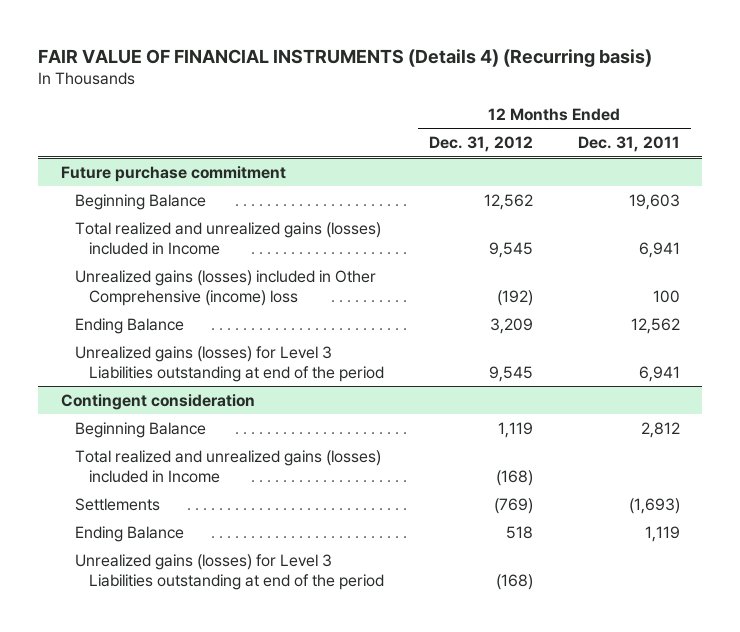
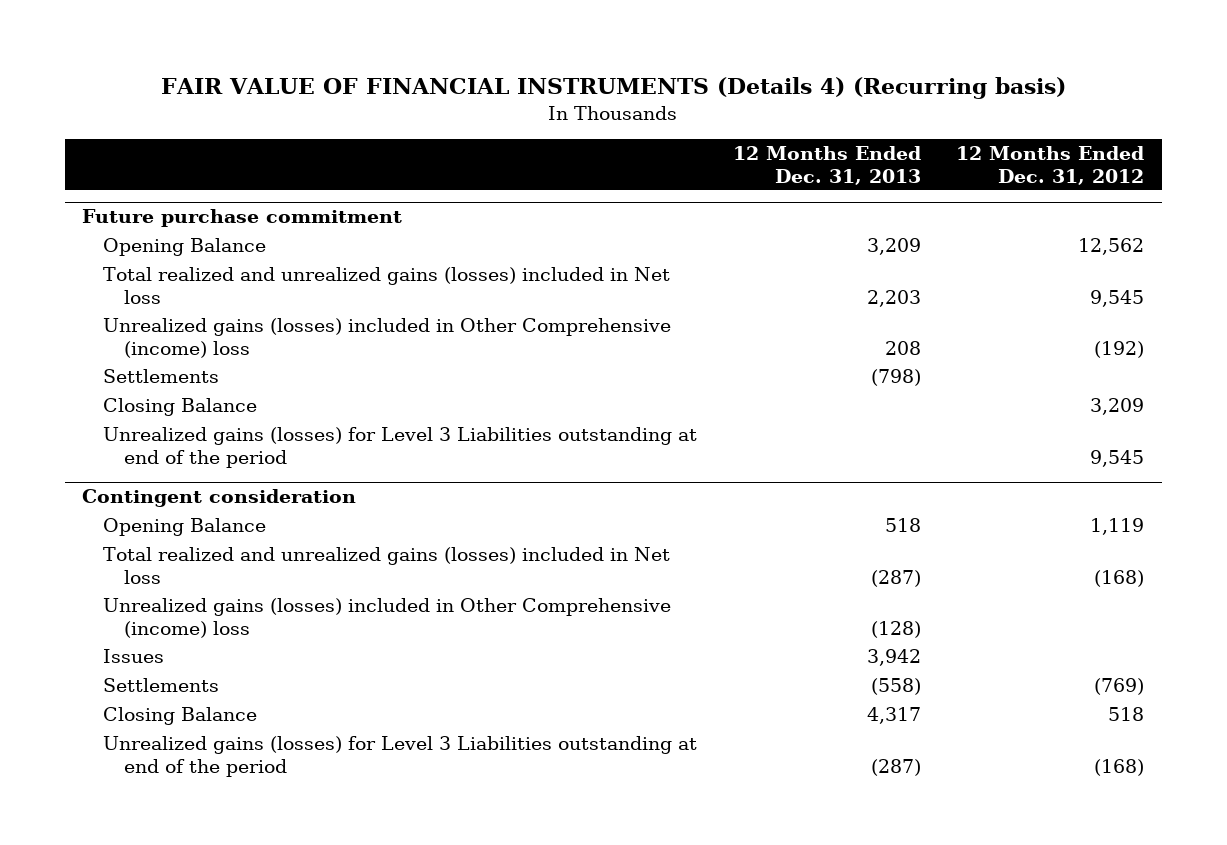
[577,136,680,153] Dec. 31, 2011 -> none
none -> [732,146,921,185] 12 Months Ended Dec. 31, 2013
[74,193,206,210] Beginning Balance -> [103,238,267,257] Opening Balance
[74,221,381,255] Total realized and unrealized gains (losses) included in Income -> [103,267,671,304] Total realized and unrealized gains (losses) included in Net loss
none -> [103,369,220,384] Settlements
[74,317,184,334] Ending Balance -> [103,398,258,417] Closing Balance
[74,421,206,438] Beginning Balance -> [103,518,267,537] Opening Balance
[74,449,381,483] Total realized and unrealized gains (losses) included in Income -> [103,547,671,584] Total realized and unrealized gains (losses) included in Net loss
none -> [103,598,672,638] Unrealized gains (losses) included in Other Comprehensive (income) loss
none -> [103,649,165,664] Issues
[74,525,184,542] Ending Balance -> [103,707,258,726] Closing Balance

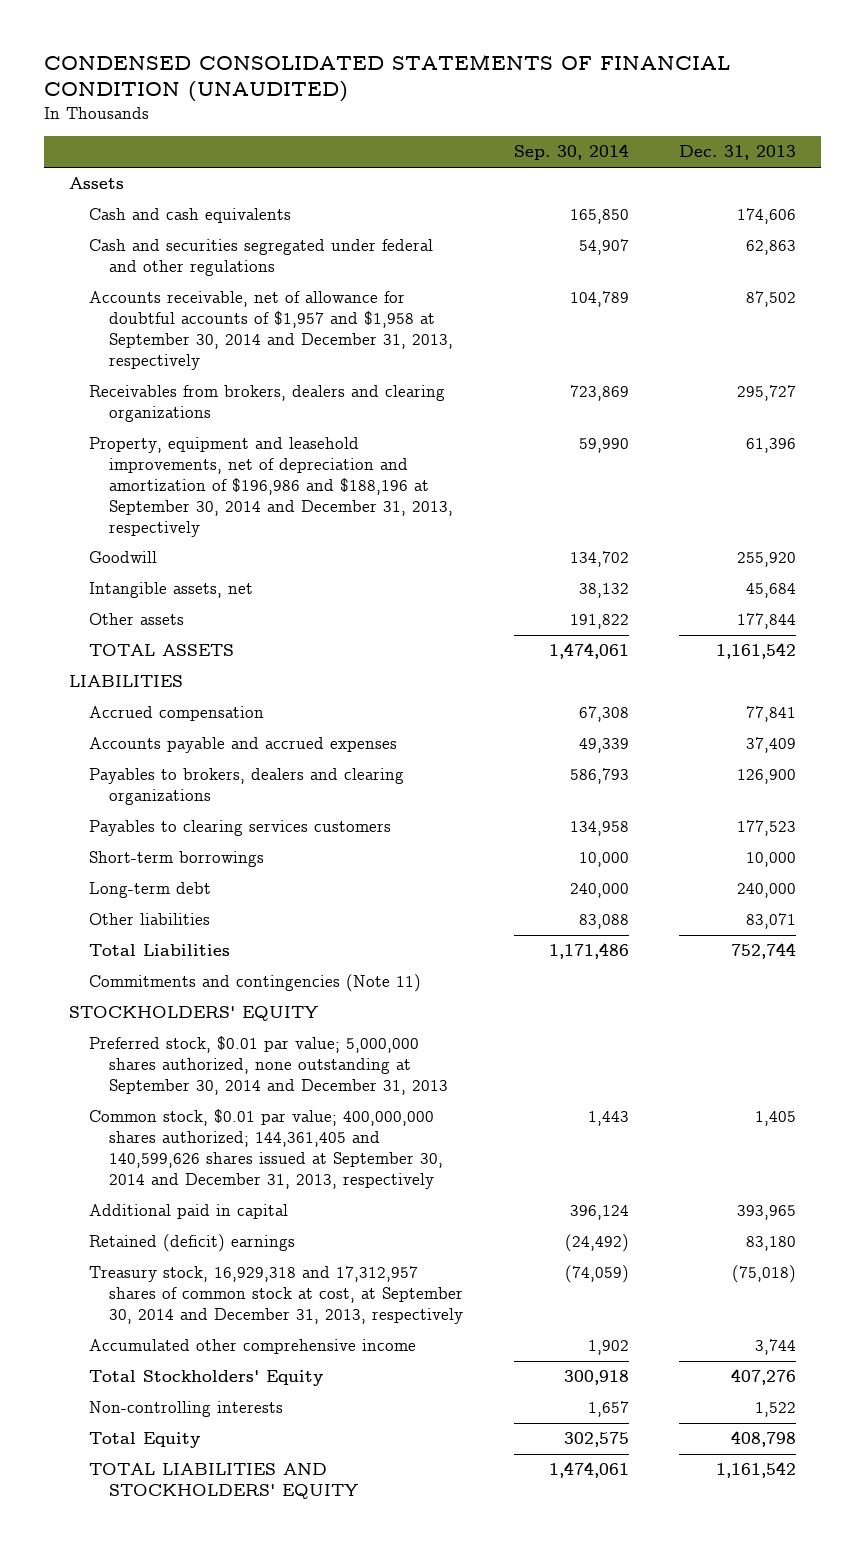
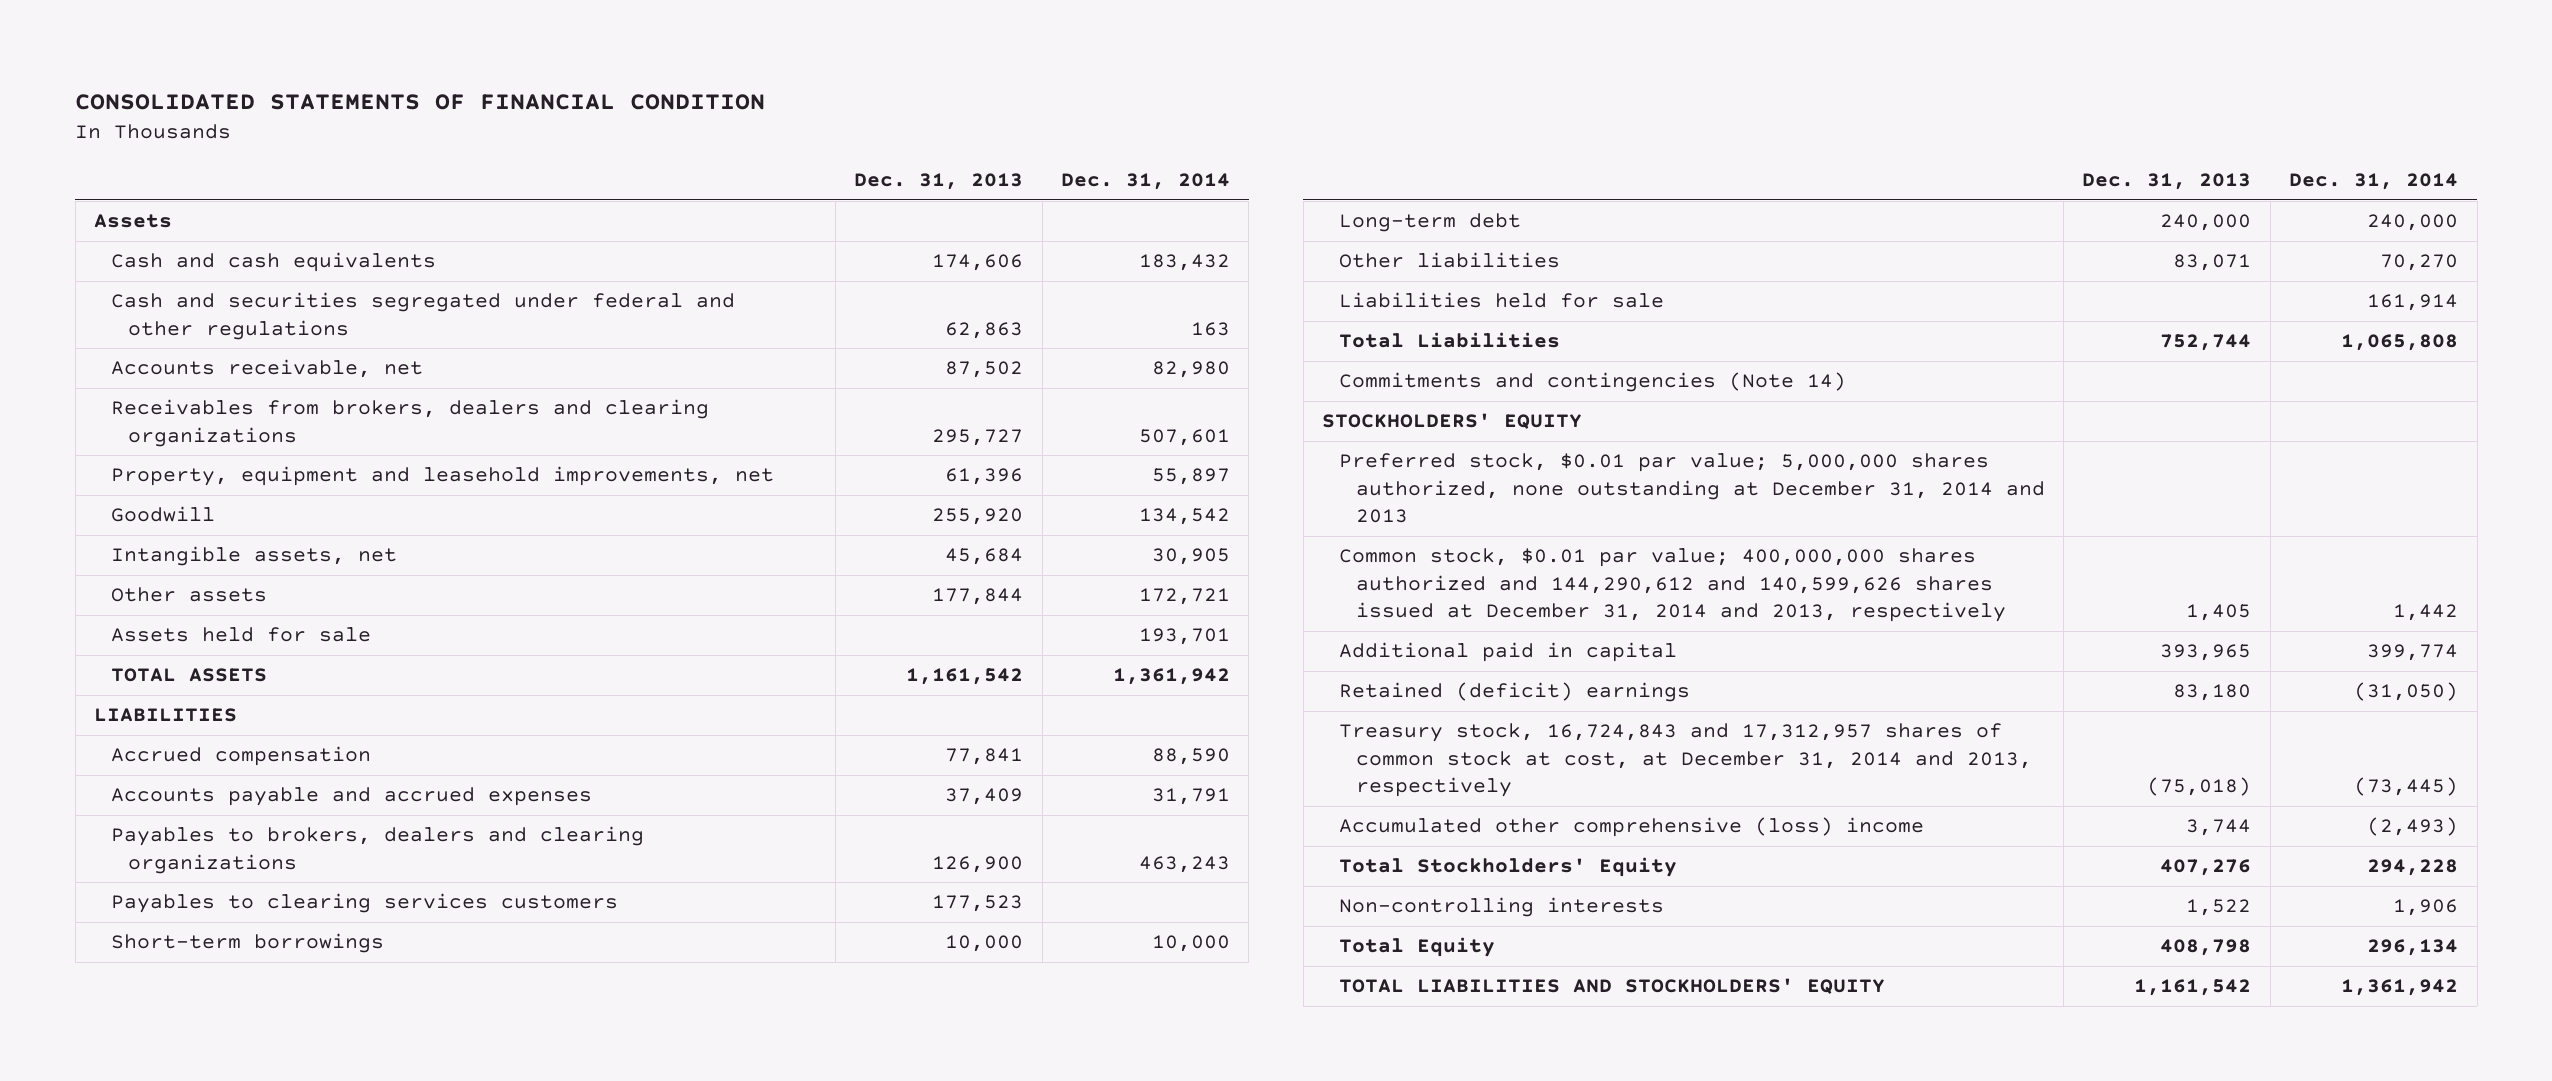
[44,54,731,103] CONDENSED CONSOLIDATED STATEMENTS OF FINANCIAL CONDITION (UNAUDITED) -> [75,93,766,110] CONSOLIDATED STATEMENTS OF FINANCIAL CONDITION
[513,144,629,161] Sep. 30, 2014 -> none
none -> [1061,173,1231,191] Dec. 31, 2014
[89,291,454,370] Accounts receivable, net of allowance for doubtful accounts of $1,957 and $1,958 at September 30, 2014 and December 31, 2013, respectively -> [110,359,423,379] Accounts receivable, net
[89,437,454,537] Property, equipment and leasehold improvements, net of depreciation and amortization of $196,986 and $188,196 at September 30, 2014 and December 31, 2013, respectively -> [110,466,774,487] Property, equipment and leasehold improvements, net
none -> [110,627,371,643] Assets held for sale
none -> [1338,292,1664,309] Liabilities held for sale
[89,974,422,993] Commitments and contingencies (Note 11) -> [1338,372,1846,393] Commitments and contingencies (Note 14)
[89,1036,449,1096] Preferred stock, $0.01 par value; 5,000,000 shares authorized, none outstanding at September 30, 2014 and December 31, 2013 -> [1338,453,2045,524] Preferred stock, $0.01 par value; 5,000,000 shares authorized, none outstanding at December 31, 2014 and 2013
[89,1109,444,1189] Common stock, $0.01 par value; 400,000,000 shares authorized; 144,361,405 and 140,599,626 shares issued at September 30, 2014 and December 31, 2013, respectively -> [1338,548,2006,623] Common stock, $0.01 par value; 400,000,000 shares authorized and 144,290,612 and 140,599,626 shares issued at December 31, 2014 and 2013, respectively
[89,1266,464,1325] Treasury stock, 16,929,318 and 17,312,957 shares of common stock at cost, at September 30, 2014 and December 31, 2013, respectively -> [1338,723,2032,798] Treasury stock, 16,724,843 and 17,312,957 shares of common stock at cost, at December 31, 2014 and 2013, respectively
[89,1339,417,1355] Accumulated other comprehensive income -> [1338,817,1924,838] Accumulated other comprehensive (loss) income

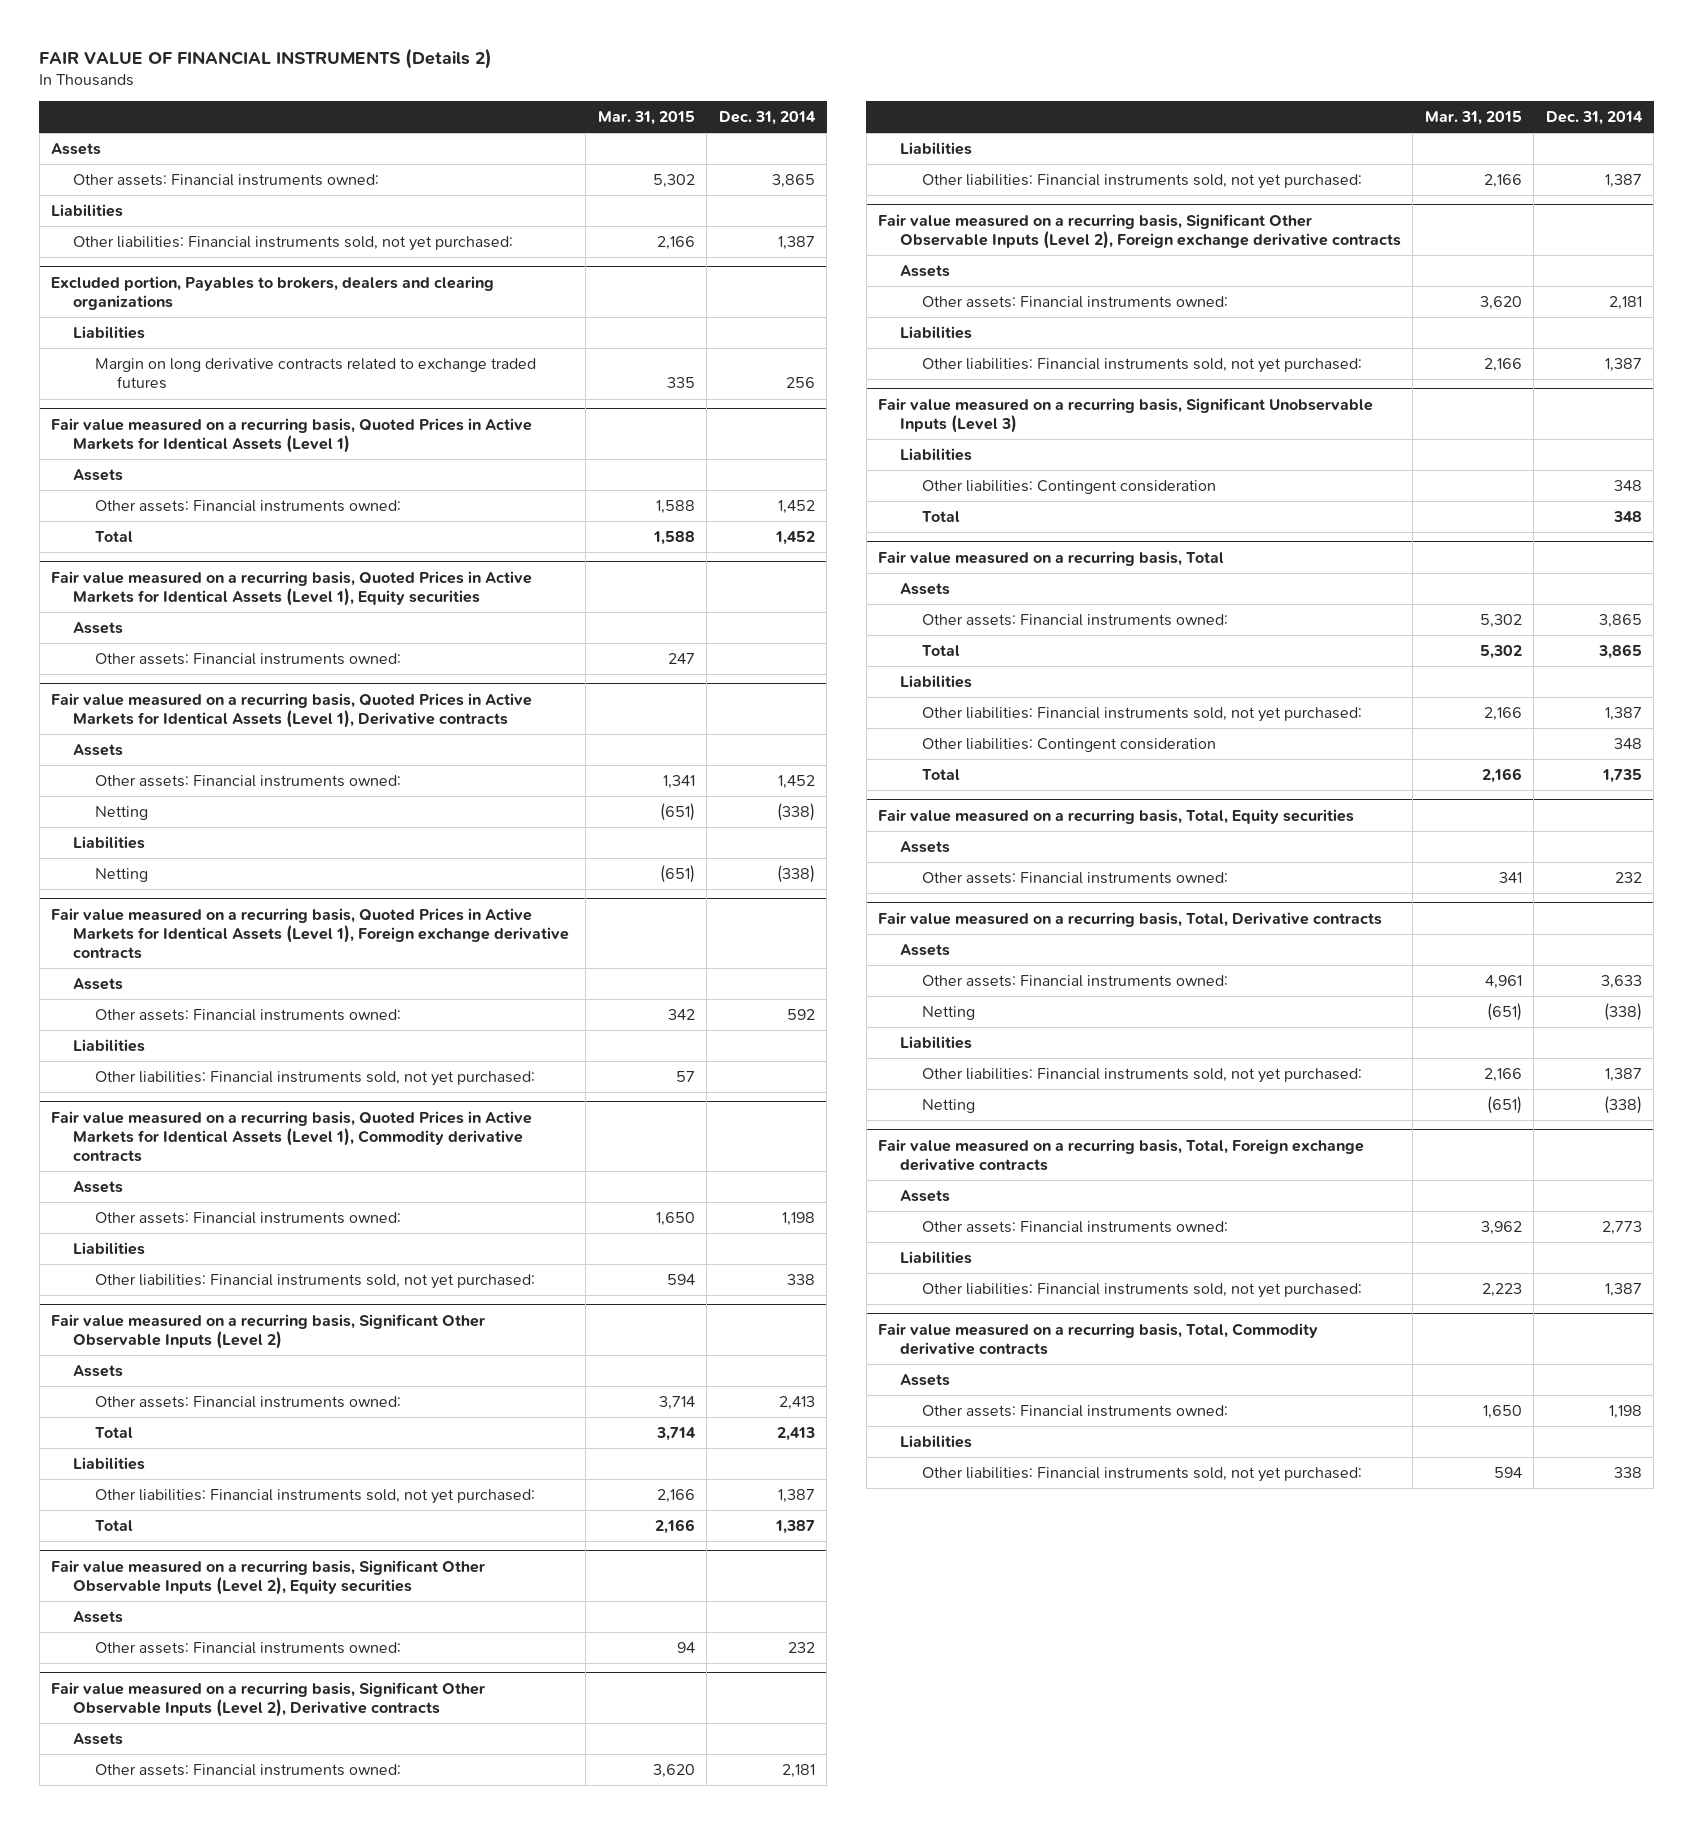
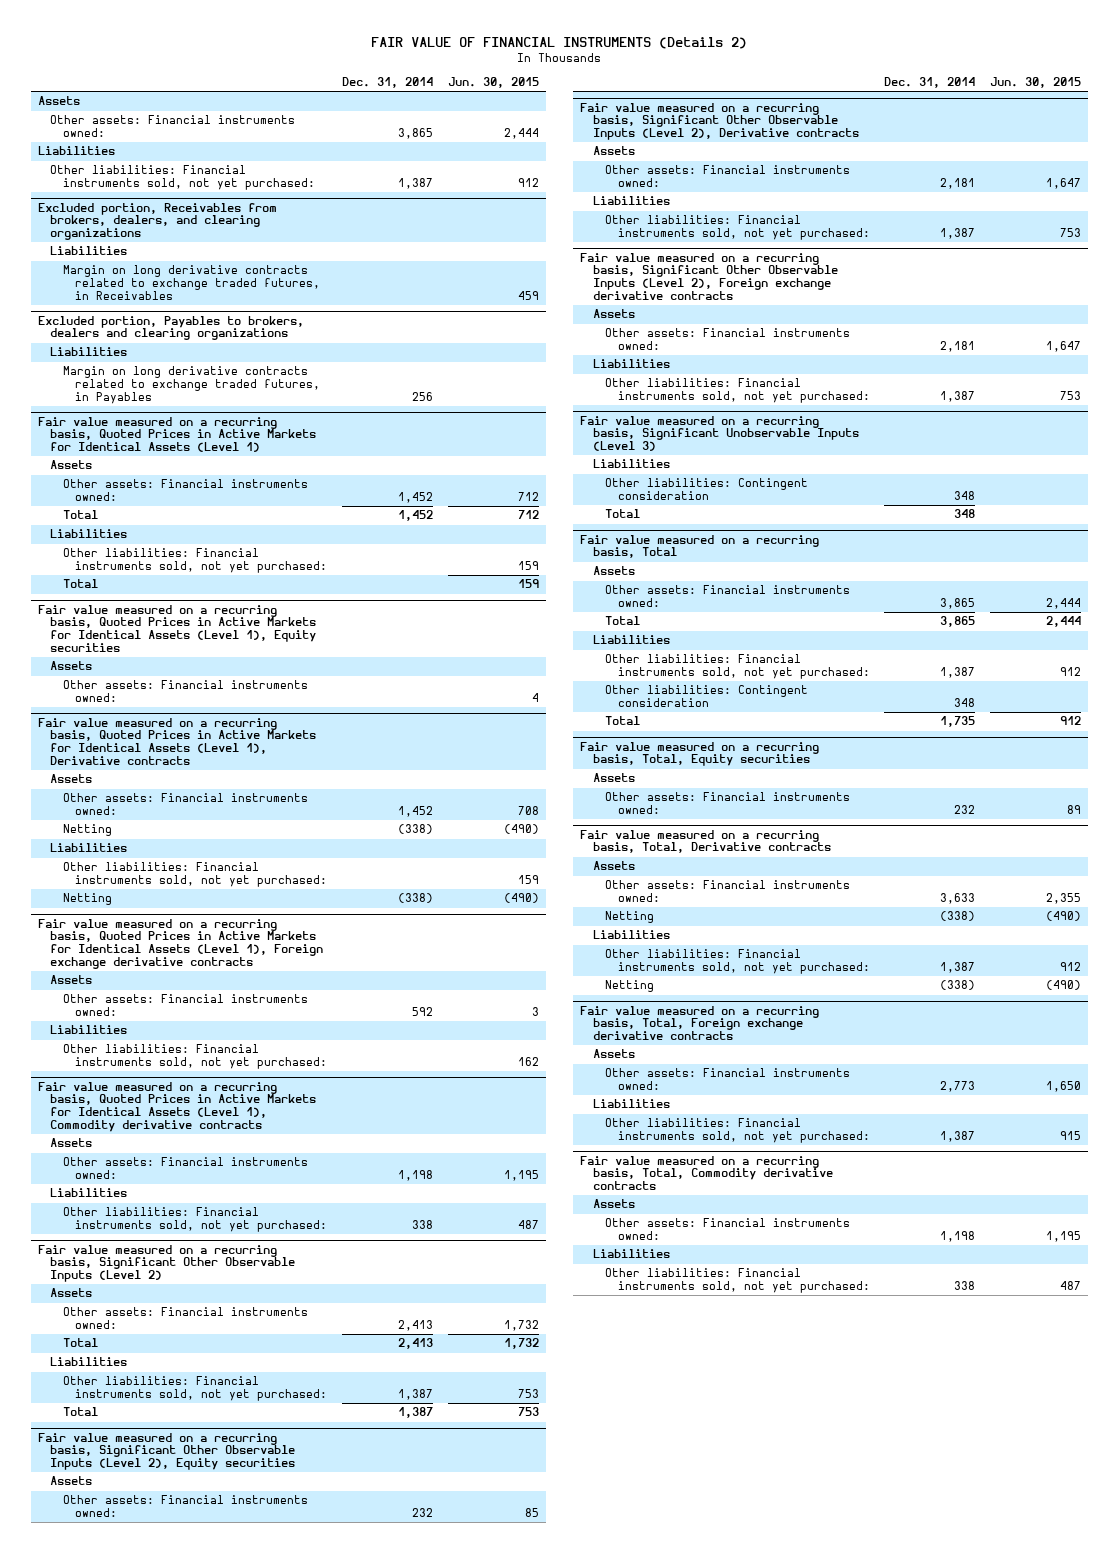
[597,111,695,126] Mar. 31, 2015 -> none
none -> [447,77,539,89] Jun. 30, 2015
none -> [37,202,277,241] Excluded portion, Receivables from brokers, dealers, and clearing organizations
none -> [50,246,128,256] Liabilities
none -> [62,265,321,300] Margin on long derivative contracts related to exchange traded futures, in Receivables
[94,358,536,390] Margin on long derivative contracts related to exchange traded futures -> [62,366,321,404] Margin on long derivative contracts related to exchange traded futures, in Payables
none -> [50,529,128,539] Liabilities
none -> [62,548,328,574] Other liabilities: Financial instruments sold, not yet purchased:
none -> [62,579,98,589] Total
none -> [62,862,328,888] Other liabilities: Financial instruments sold, not yet purchased:

